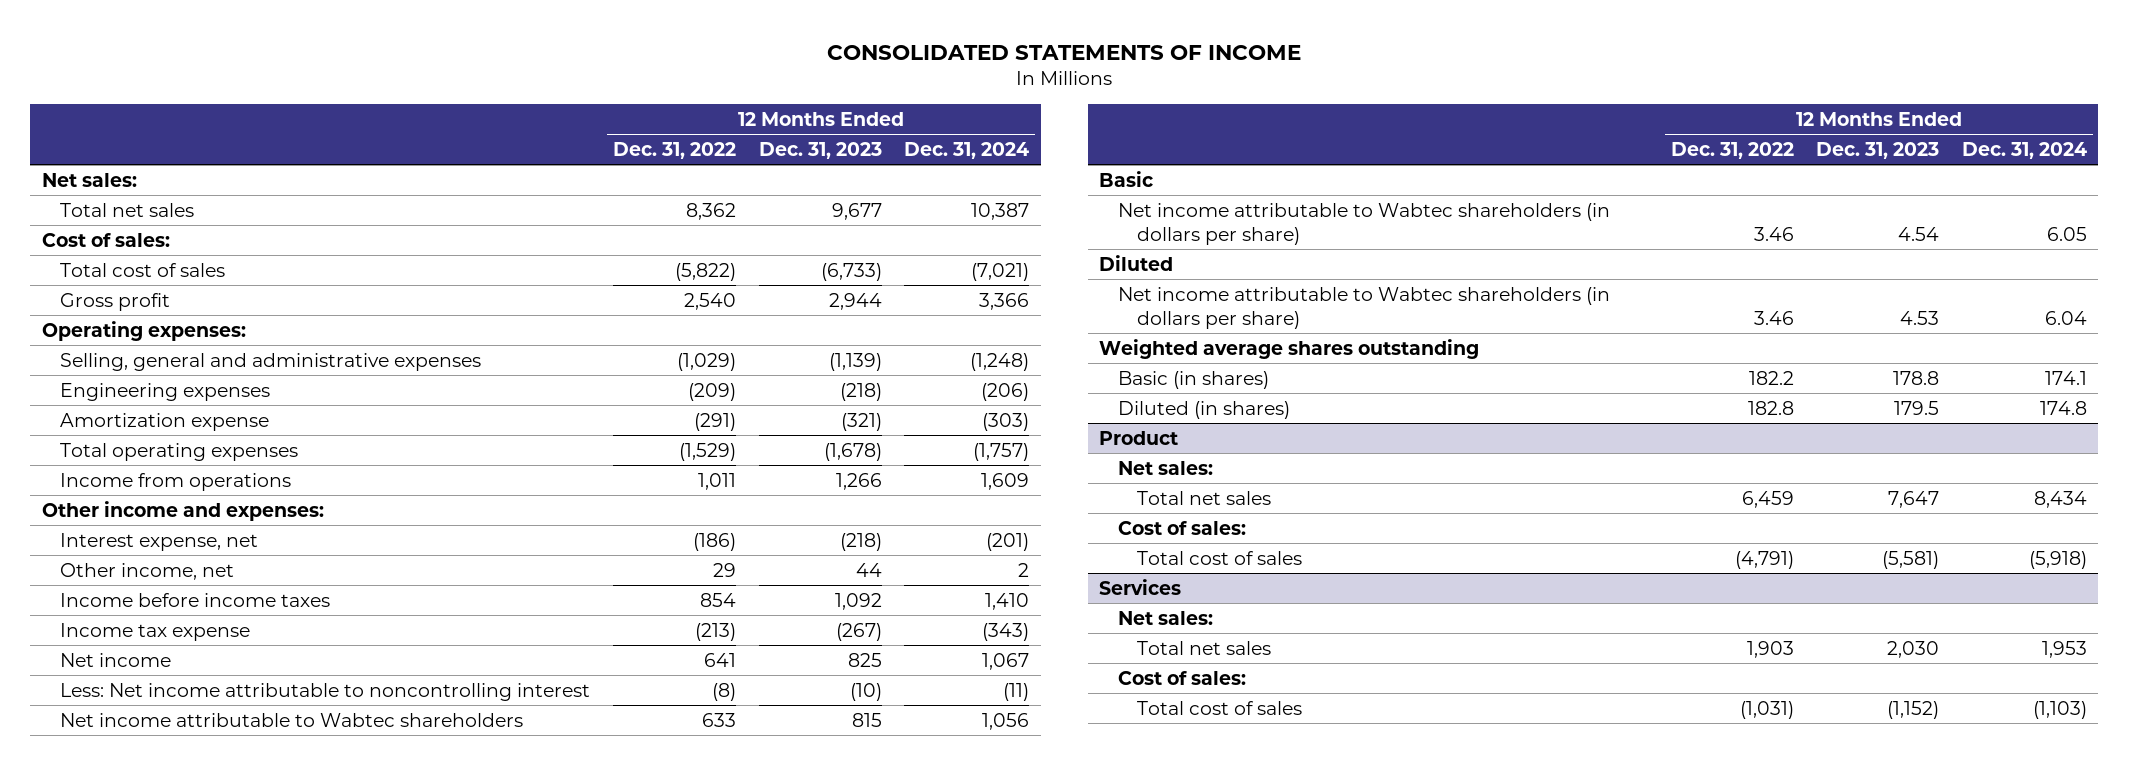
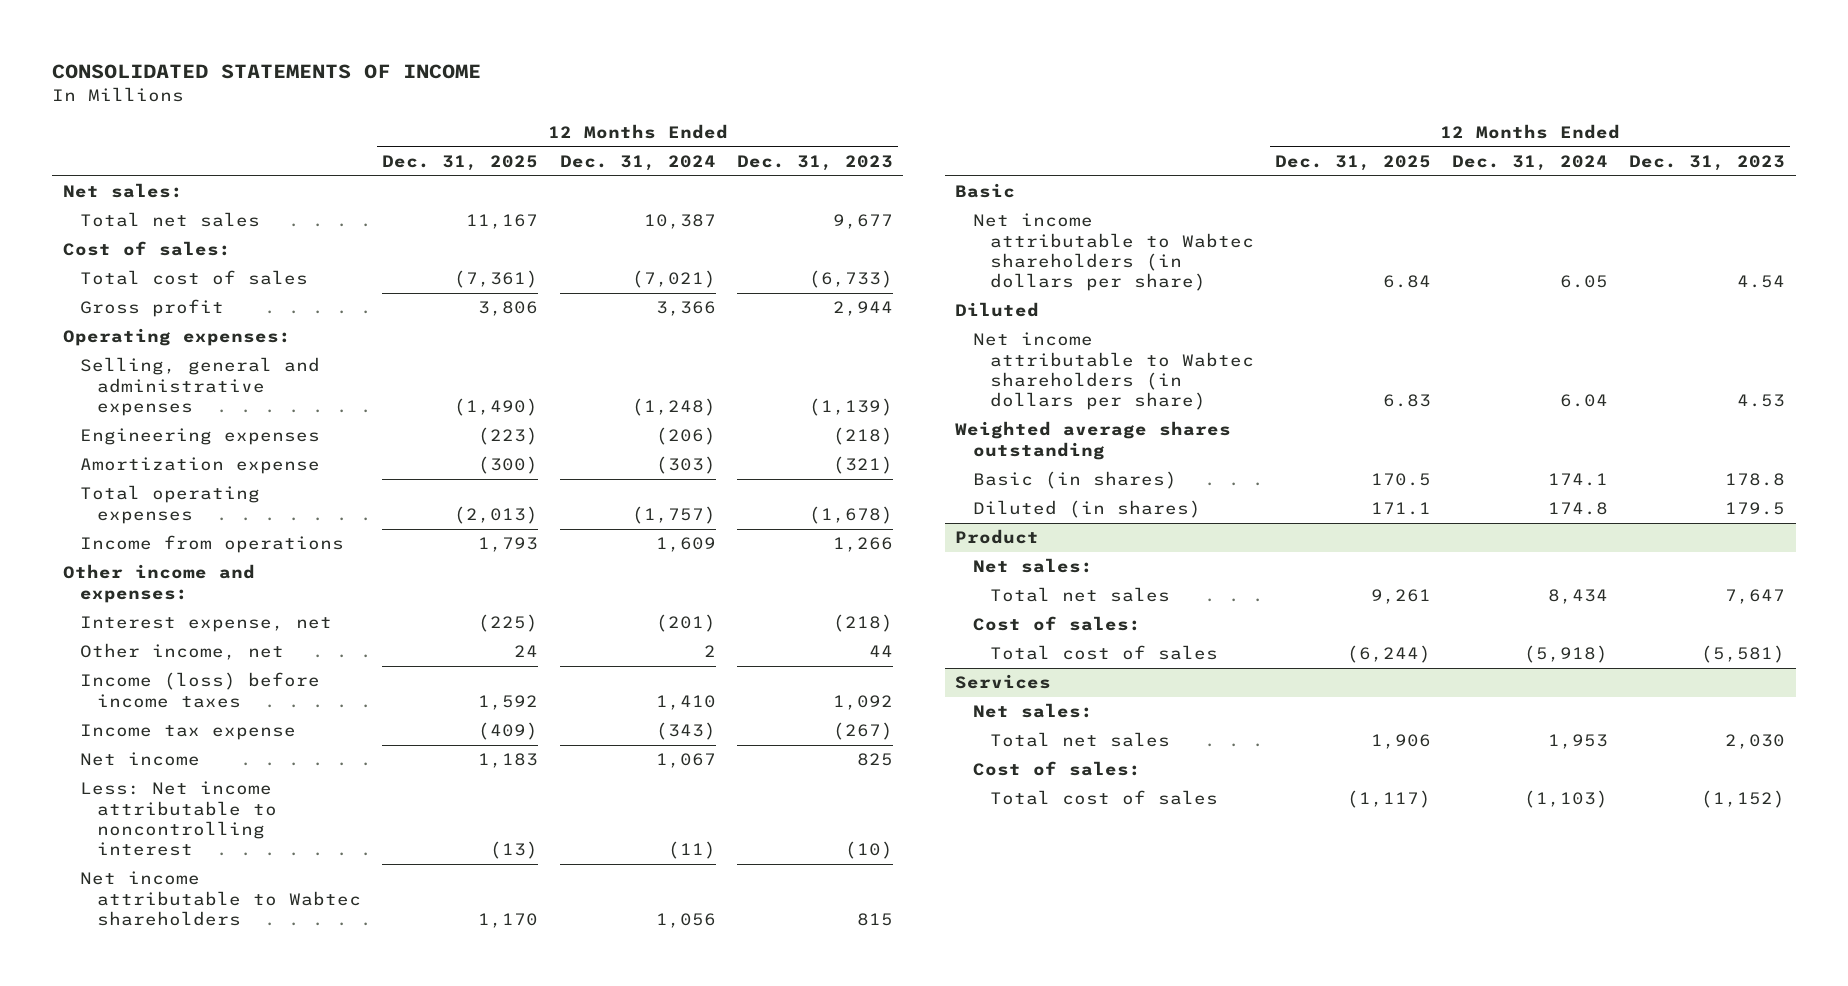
[613,141,737,159] Dec. 31, 2022 -> none
none -> [382,154,539,171] Dec. 31, 2025
[60,592,331,607] Income before income taxes -> [80,672,321,708] Income (loss) before income taxes

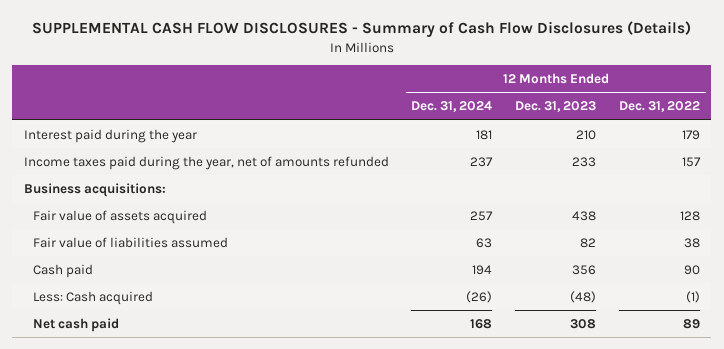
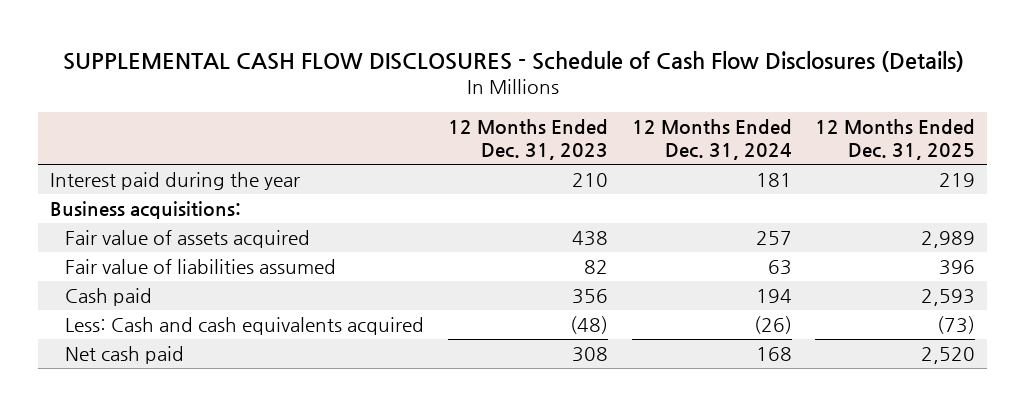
[31,21,691,38] SUPPLEMENTAL CASH FLOW DISCLOSURES - Summary of Cash Flow Disclosures (Details) -> [62,50,964,72] SUPPLEMENTAL CASH FLOW DISCLOSURES - Schedule of Cash Flow Disclosures (Details)
[619,101,701,113] Dec. 31, 2022 -> none
none -> [815,119,976,161] 12 Months Ended Dec. 31, 2025
[23,155,389,170] Income taxes paid during the year, net of amounts refunded -> none
[33,290,154,305] Less: Cash acquired -> [65,317,425,336] Less: Cash and cash equivalents acquired

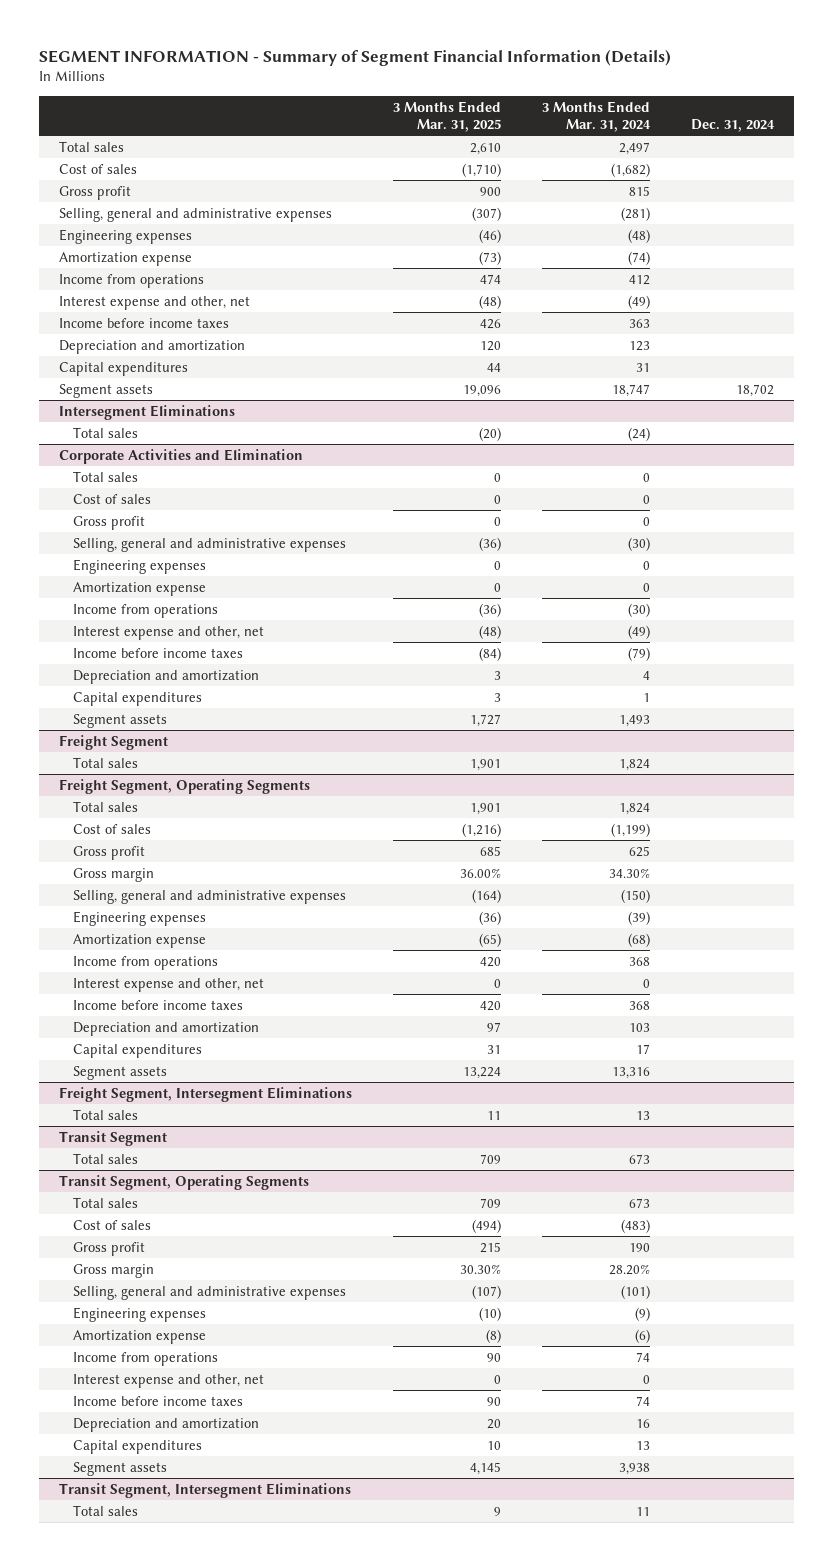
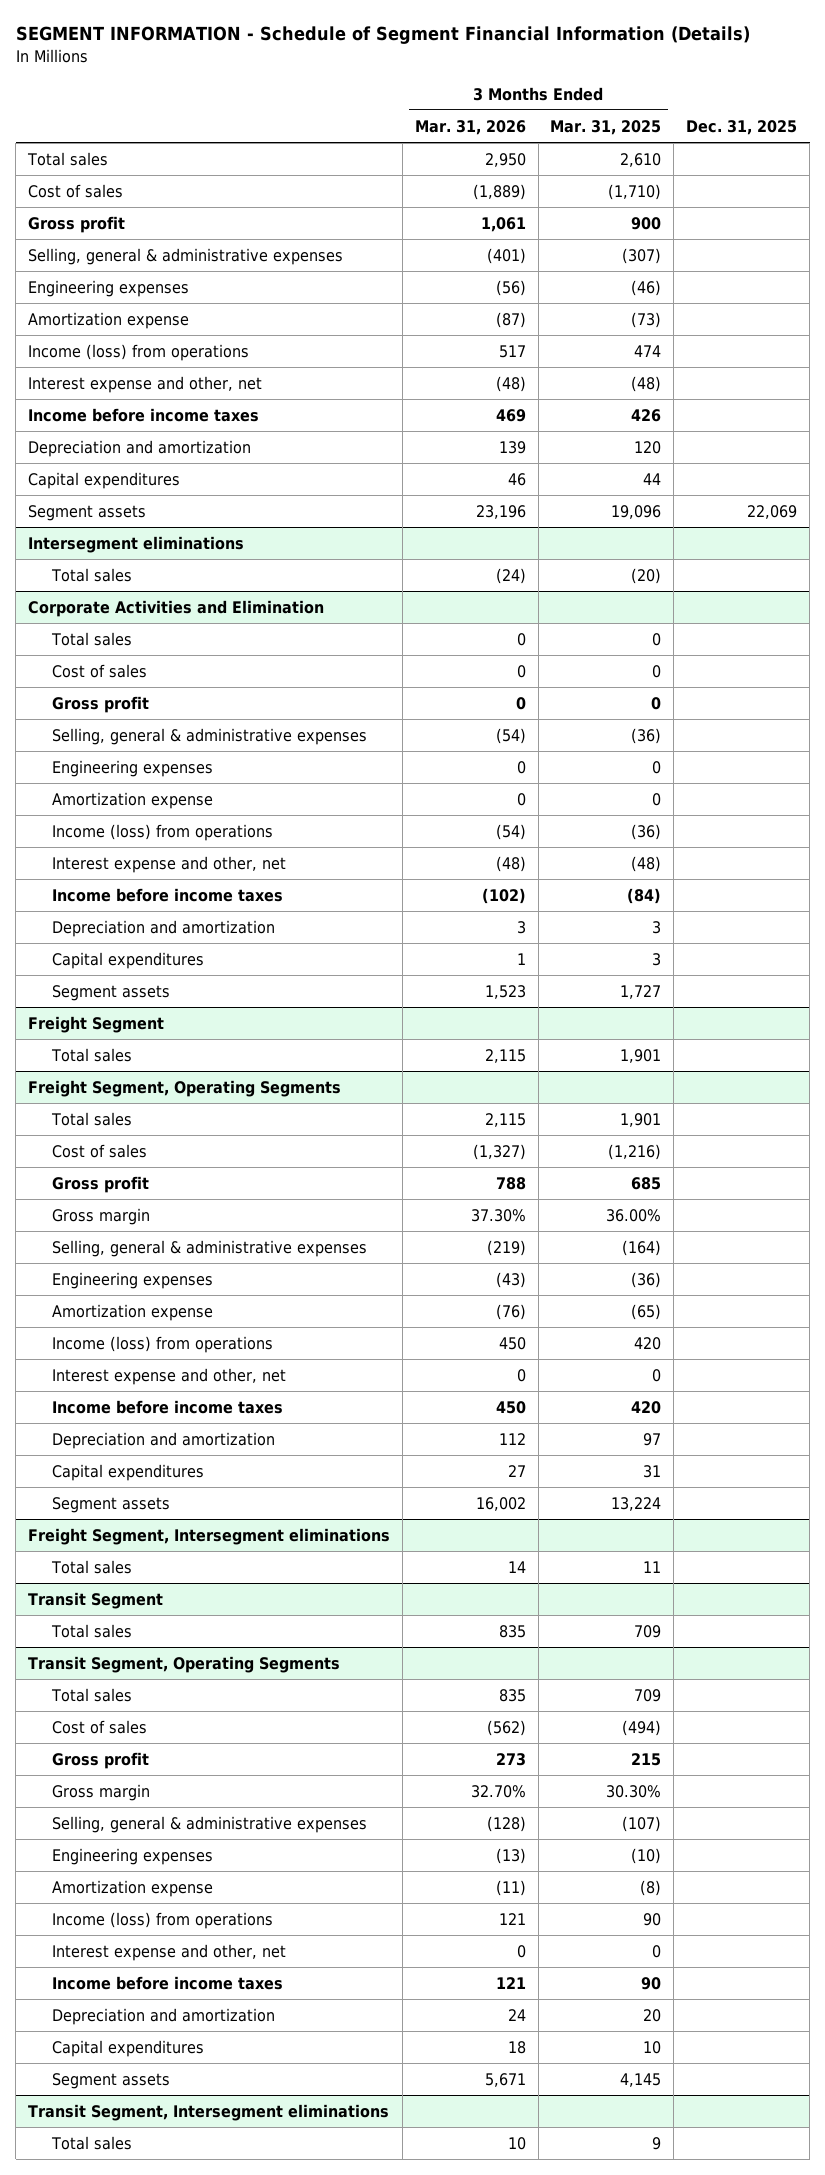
[39,48,672,66] SEGMENT INFORMATION - Summary of Segment Financial Information (Details) -> [15,26,750,45] SEGMENT INFORMATION - Schedule of Segment Financial Information (Details)
[542,100,652,133] 3 Months Ended Mar. 31, 2024 -> none
[690,119,775,133] Dec. 31, 2024 -> none
none -> [414,119,526,135] Mar. 31, 2026
none -> [686,119,798,135] Dec. 31, 2025
[59,207,333,222] Selling, general and administrative expenses -> [28,247,344,265] Selling, general & administrative expenses
[59,273,205,288] Income from operations -> [28,343,250,361] Income (loss) from operations
[59,404,236,420] Intersegment Eliminations -> [28,535,245,553] Intersegment eliminations
[73,537,347,552] Selling, general and administrative expenses -> [51,727,367,745] Selling, general & administrative expenses
[73,603,219,618] Income from operations -> [51,823,273,841] Income (loss) from operations
[73,889,347,904] Selling, general and administrative expenses -> [51,1239,367,1257] Selling, general & administrative expenses
[73,955,219,970] Income from operations -> [51,1335,273,1353] Income (loss) from operations
[59,1086,353,1102] Freight Segment, Intersegment Eliminations -> [28,1527,391,1545] Freight Segment, Intersegment eliminations
[73,1285,347,1300] Selling, general and administrative expenses -> [51,1815,367,1833] Selling, general & administrative expenses
[73,1351,219,1366] Income from operations -> [51,1911,273,1929] Income (loss) from operations
[59,1482,352,1498] Transit Segment, Intersegment Eliminations -> [28,2103,390,2121] Transit Segment, Intersegment eliminations

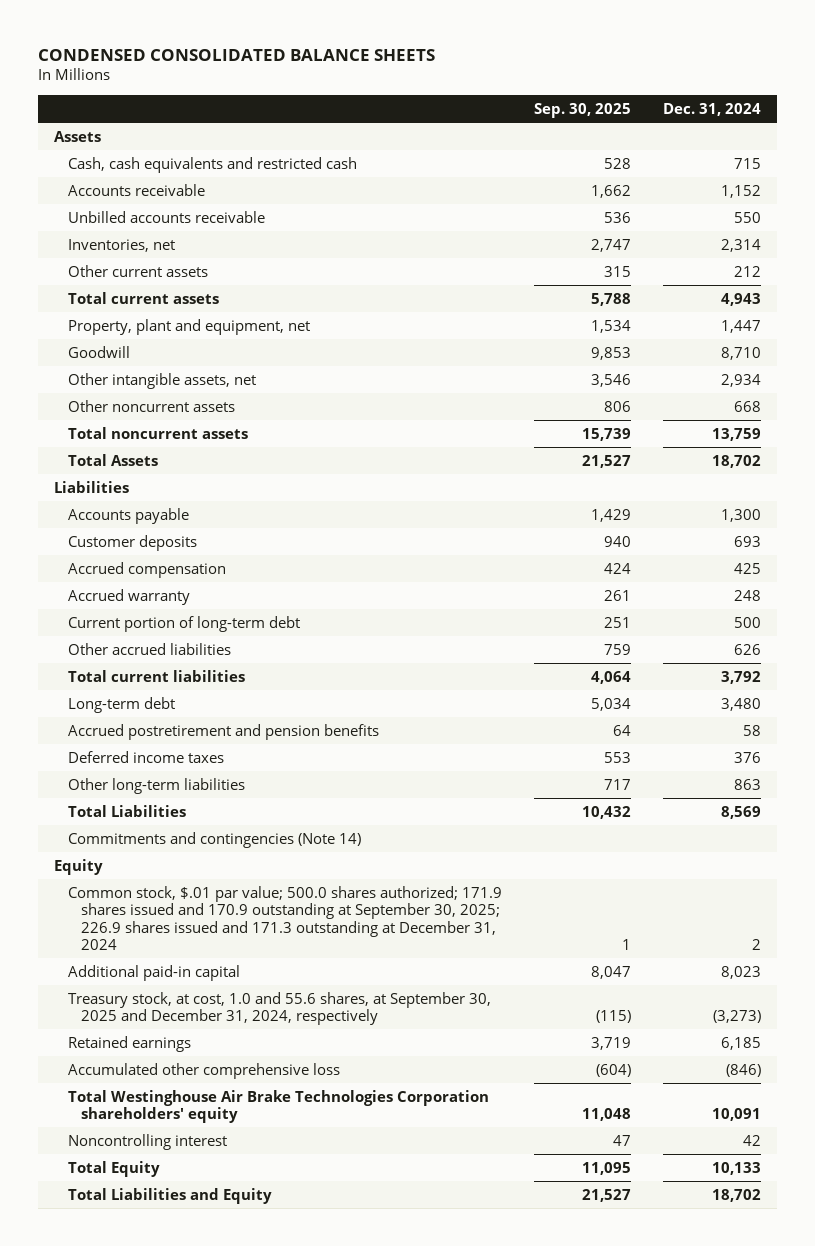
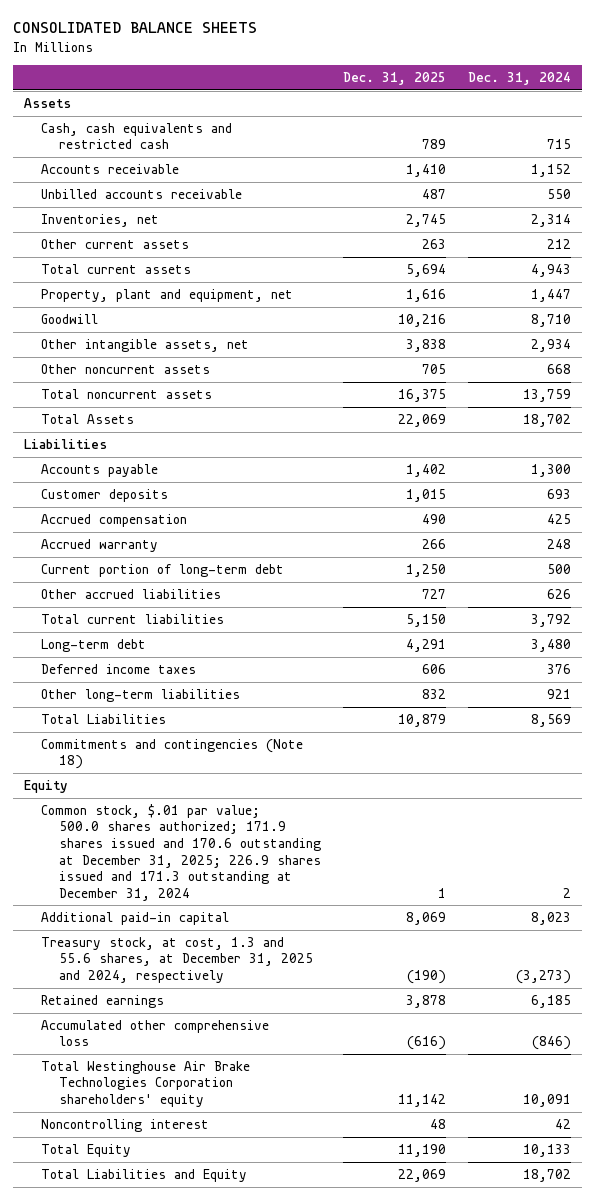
[38,48,436,61] CONDENSED CONSOLIDATED BALANCE SHEETS -> [12,22,257,34] CONSOLIDATED BALANCE SHEETS
[533,102,631,118] Sep. 30, 2025 -> none
none -> [342,72,446,86] Dec. 31, 2025
[67,723,379,740] Accrued postretirement and pension benefits -> none
[733,778,761,790] 863 -> [546,688,571,699] 921
[67,831,361,848] Commitments and contingencies (Note 14) -> [41,738,304,770] Commitments and contingencies (Note 18)
[67,885,502,950] Common stock, $.01 par value; 500.0 shares authorized; 171.9 shares issued and 170.9 outstanding at September 30, 2025; 226.9 shares issued and 171.3 outstanding at December 31, 2024 -> [41,803,321,901] Common stock, $.01 par value; 500.0 shares authorized; 171.9 shares issued and 170.6 outstanding at December 31, 2025; 226.9 shares issued and 171.3 outstanding at December 31, 2024
[67,991,491,1026] Treasury stock, at cost, 1.0 and 55.6 shares, at September 30, 2025 and December 31, 2024, respectively -> [41,936,313,984] Treasury stock, at cost, 1.3 and 55.6 shares, at December 31, 2025 and 2024, respectively

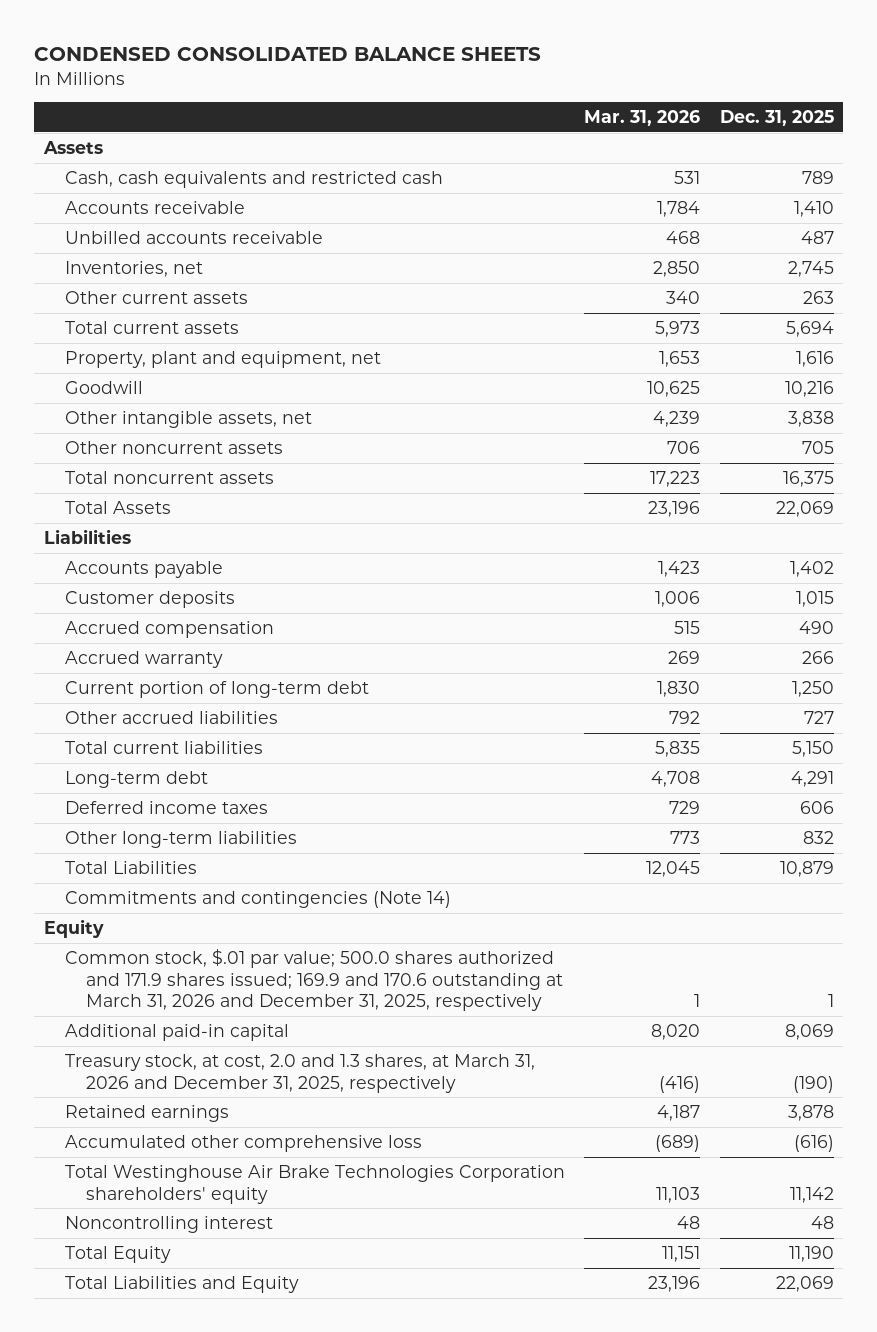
[12,22,257,34] CONSOLIDATED BALANCE SHEETS -> [34,47,542,62] CONDENSED CONSOLIDATED BALANCE SHEETS
[467,72,571,86] Dec. 31, 2024 -> none
none -> [584,110,701,127] Mar. 31, 2026
[41,738,304,770] Commitments and contingencies (Note 18) -> [64,890,451,908] Commitments and contingencies (Note 14)
[41,803,321,901] Common stock, $.01 par value; 500.0 shares authorized; 171.9 shares issued and 170.6 outstanding at December 31, 2025; 226.9 shares issued and 171.3 outstanding at December 31, 2024 -> [64,948,563,1012] Common stock, $.01 par value; 500.0 shares authorized and 171.9 shares issued; 169.9 and 170.6 outstanding at March 31, 2026 and December 31, 2025, respectively
[41,936,313,984] Treasury stock, at cost, 1.3 and 55.6 shares, at December 31, 2025 and 2024, respectively -> [64,1053,535,1093] Treasury stock, at cost, 2.0 and 1.3 shares, at March 31, 2026 and December 31, 2025, respectively

